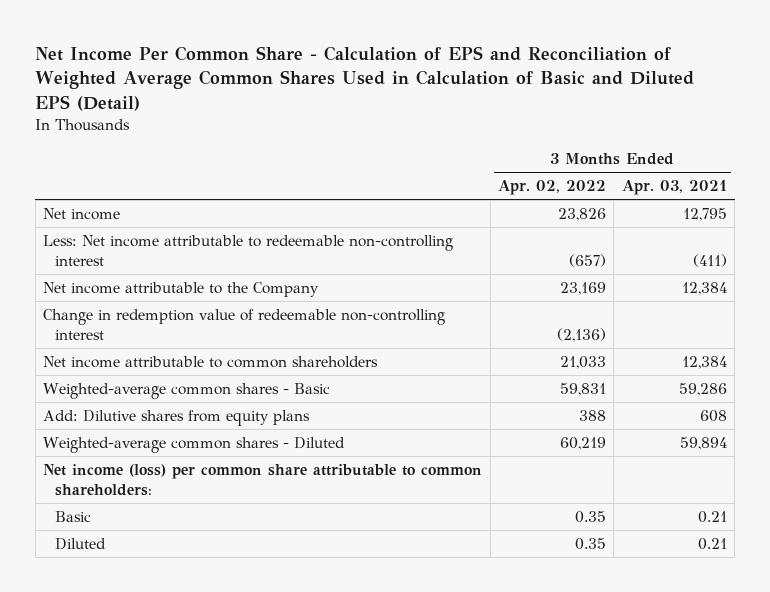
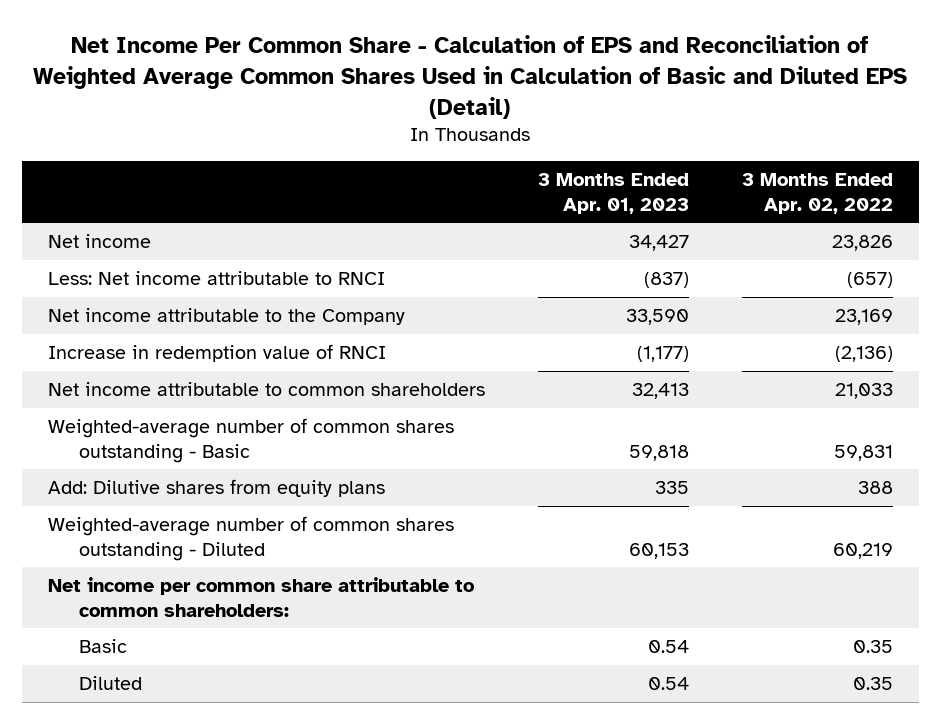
[621,180,727,196] Apr. 03, 2021 -> none
none -> [537,173,689,214] 3 Months Ended Apr. 01, 2023
[43,234,454,267] Less: Net income attributable to redeemable non-controlling interest -> [48,271,386,286] Less: Net income attributable to RNCI
[43,308,446,341] Change in redemption value of redeemable non-controlling interest -> [48,344,387,363] Increase in redemption value of RNCI
[43,382,331,399] Weighted-average common shares - Basic -> [48,418,455,463] Weighted-average number of common shares outstanding - Basic
[43,436,346,453] Weighted-average common shares - Diluted -> [48,516,455,561] Weighted-average number of common shares outstanding - Diluted
[43,463,483,497] Net income (loss) per common share attributable to common shareholders: -> [48,577,475,617] Net income per common share attributable to common shareholders:

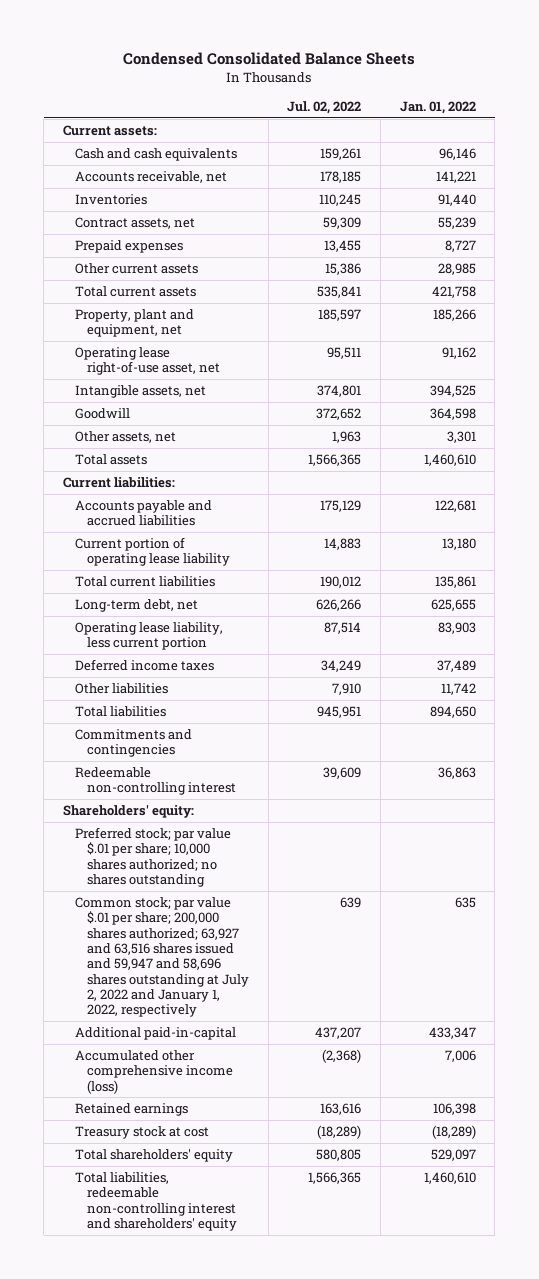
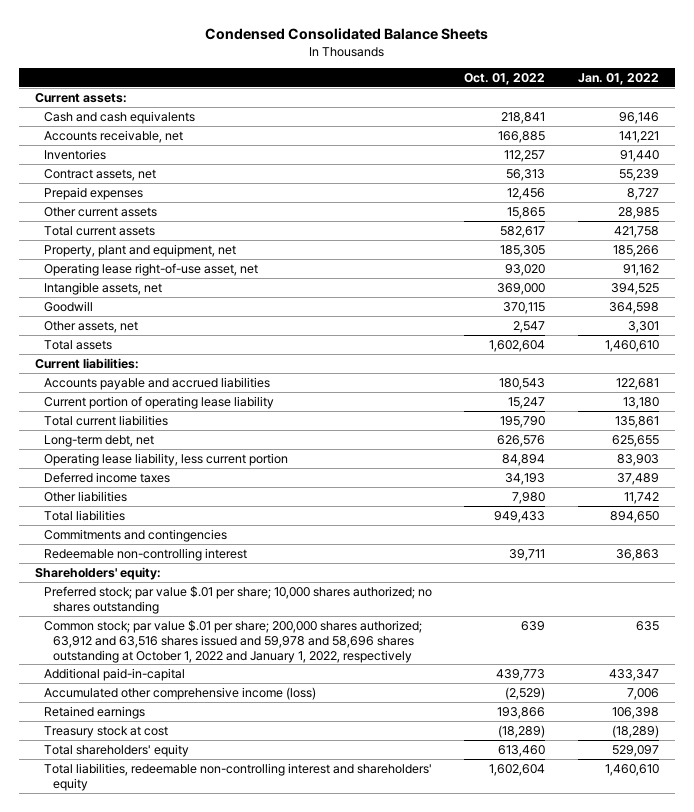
[287,101,362,115] Jul. 02, 2022 -> none
none -> [464,73,546,86] Oct. 01, 2022
[74,897,249,1018] Common stock; par value $.01 per share; 200,000 shares authorized; 63,927 and 63,516 shares issued and 59,947 and 58,696 shares outstanding at July 2, 2022 and January 1, 2022, respectively -> [44,619,423,663] Common stock; par value $.01 per share; 200,000 shares authorized; 63,912 and 63,516 shares issued and 59,978 and 58,696 shares outstanding at October 1, 2022 and January 1, 2022, respectively

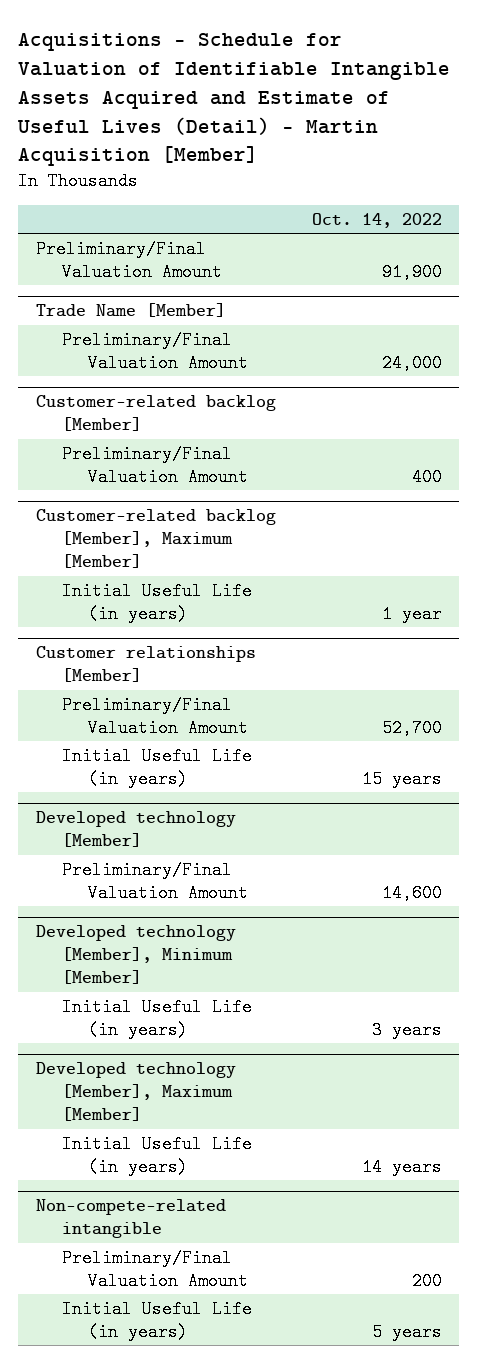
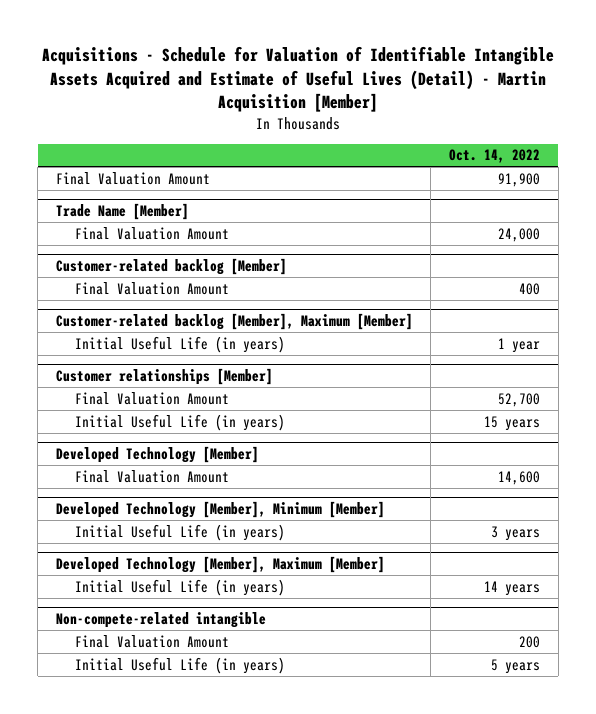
[35,239,222,281] Preliminary/Final Valuation Amount -> [55,171,210,185] Final Valuation Amount
[61,330,248,372] Preliminary/Final Valuation Amount -> [75,226,230,240] Final Valuation Amount
[61,444,248,486] Preliminary/Final Valuation Amount -> [75,281,230,295] Final Valuation Amount
[61,695,248,737] Preliminary/Final Valuation Amount -> [75,391,230,405] Final Valuation Amount
[35,811,236,848] Developed technology [Member] -> [55,446,259,464] Developed Technology [Member]
[61,860,248,902] Preliminary/Final Valuation Amount -> [75,469,230,483] Final Valuation Amount
[35,925,236,985] Developed technology [Member], Minimum [Member] -> [55,501,385,519] Developed Technology [Member], Minimum [Member]
[35,1062,236,1122] Developed technology [Member], Maximum [Member] -> [55,556,385,574] Developed Technology [Member], Maximum [Member]
[61,1248,248,1290] Preliminary/Final Valuation Amount -> [75,634,230,648] Final Valuation Amount

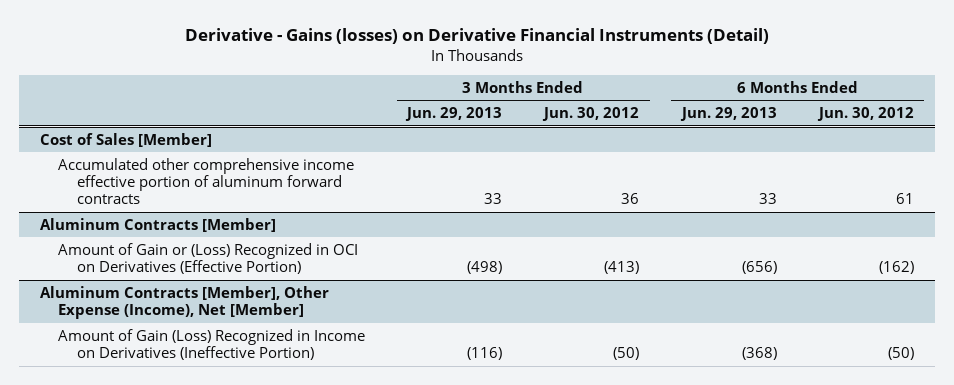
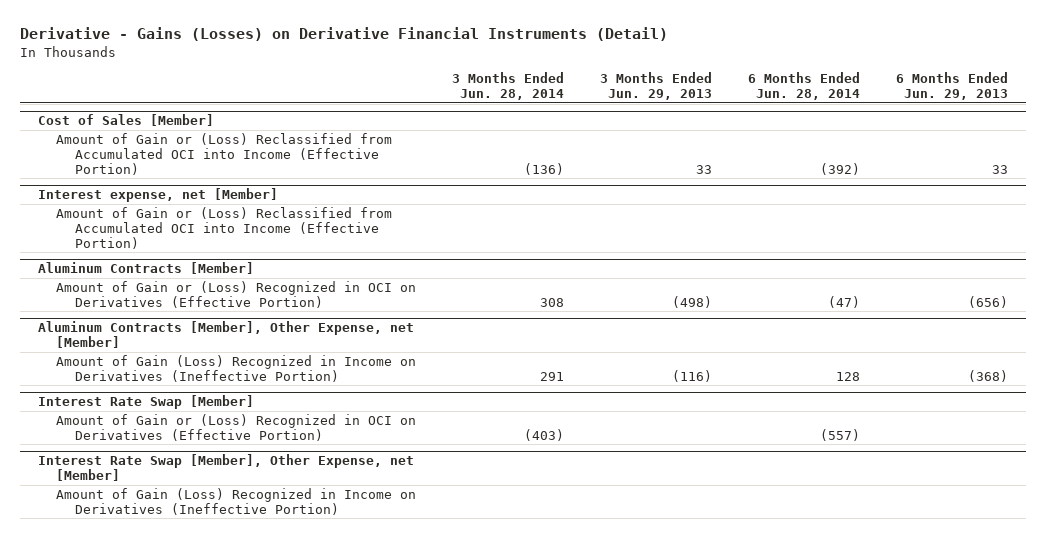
[184,28,769,45] Derivative - Gains (losses) on Derivative Financial Instruments (Detail) -> [19,27,668,42] Derivative - Gains (Losses) on Derivative Financial Instruments (Detail)
[542,107,640,122] Jun. 30, 2012 -> none
[816,107,914,122] Jun. 30, 2012 -> none
none -> [451,72,564,101] 3 Months Ended Jun. 28, 2014
none -> [747,72,860,101] 6 Months Ended Jun. 28, 2014
[58,157,355,205] Accumulated other comprehensive income effective portion of aluminum forward contracts -> [56,132,393,175] Amount of Gain or (Loss) Reclassified from Accumulated OCI into Income (Effective Portion)
none -> [37,188,278,203] Interest expense, net [Member]
none -> [56,206,393,249] Amount of Gain or (Loss) Reclassified from Accumulated OCI into Income (Effective Portion)
[40,285,330,320] Aluminum Contracts [Member], Other Expense (Income), Net [Member] -> [37,321,414,349] Aluminum Contracts [Member], Other Expense, net [Member]
none -> [37,395,254,410] Interest Rate Swap [Member]
none -> [56,413,417,441] Amount of Gain or (Loss) Recognized in OCI on Derivatives (Effective Portion)
none -> [37,454,414,482] Interest Rate Swap [Member], Other Expense, net [Member]
none -> [56,487,417,515] Amount of Gain (Loss) Recognized in Income on Derivatives (Ineffective Portion)

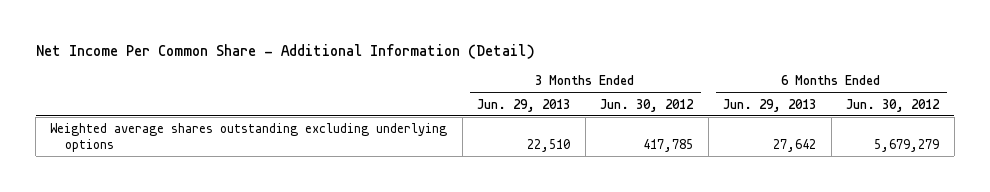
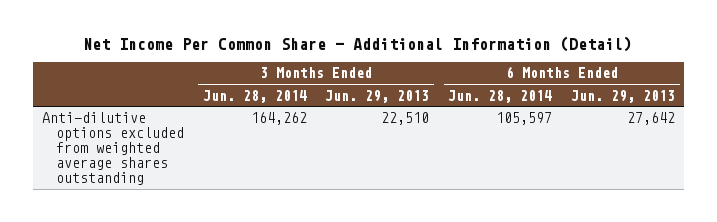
[600,98,695,112] Jun. 30, 2012 -> none
[846,98,941,112] Jun. 30, 2012 -> none
none -> [202,89,307,103] Jun. 28, 2014
none -> [448,89,553,103] Jun. 28, 2014
[50,123,448,152] Weighted average shares outstanding excluding underlying options -> [41,112,184,186] Anti-dilutive options excluded from weighted average shares outstanding

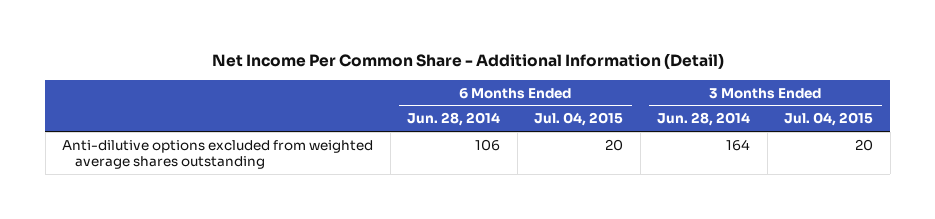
[325,89,430,103] Jun. 29, 2013 -> none
[571,89,676,103] Jun. 29, 2013 -> none
none -> [534,112,624,127] Jul. 04, 2015
none -> [784,112,874,127] Jul. 04, 2015
[250,112,307,126] 164,262 -> [726,138,751,151] 164
[496,112,553,126] 105,597 -> [475,138,501,151] 106

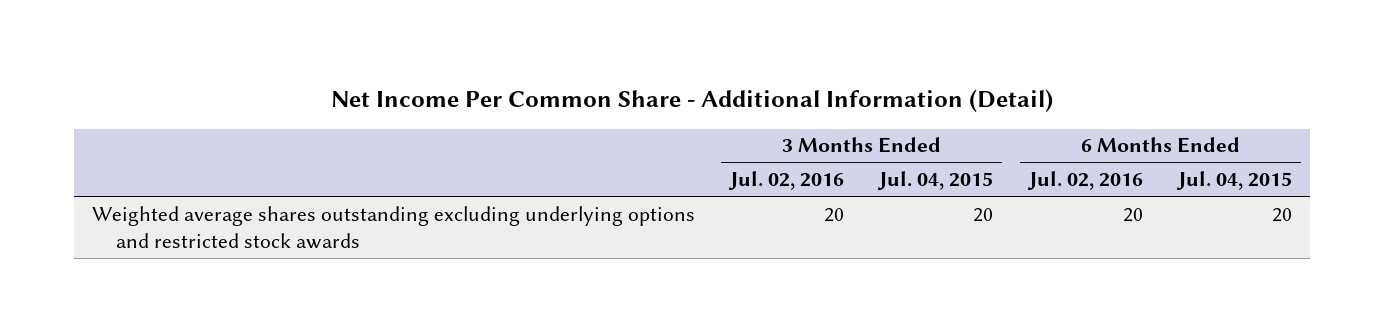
[407,112,501,127] Jun. 28, 2014 -> none
[657,112,751,127] Jun. 28, 2014 -> none
none -> [728,171,845,191] Jul. 02, 2016
none -> [1026,171,1143,191] Jul. 02, 2016
[62,139,374,169] Anti-dilutive options excluded from weighted average shares outstanding -> [91,205,695,250] Weighted average shares outstanding excluding underlying options and restricted stock awards

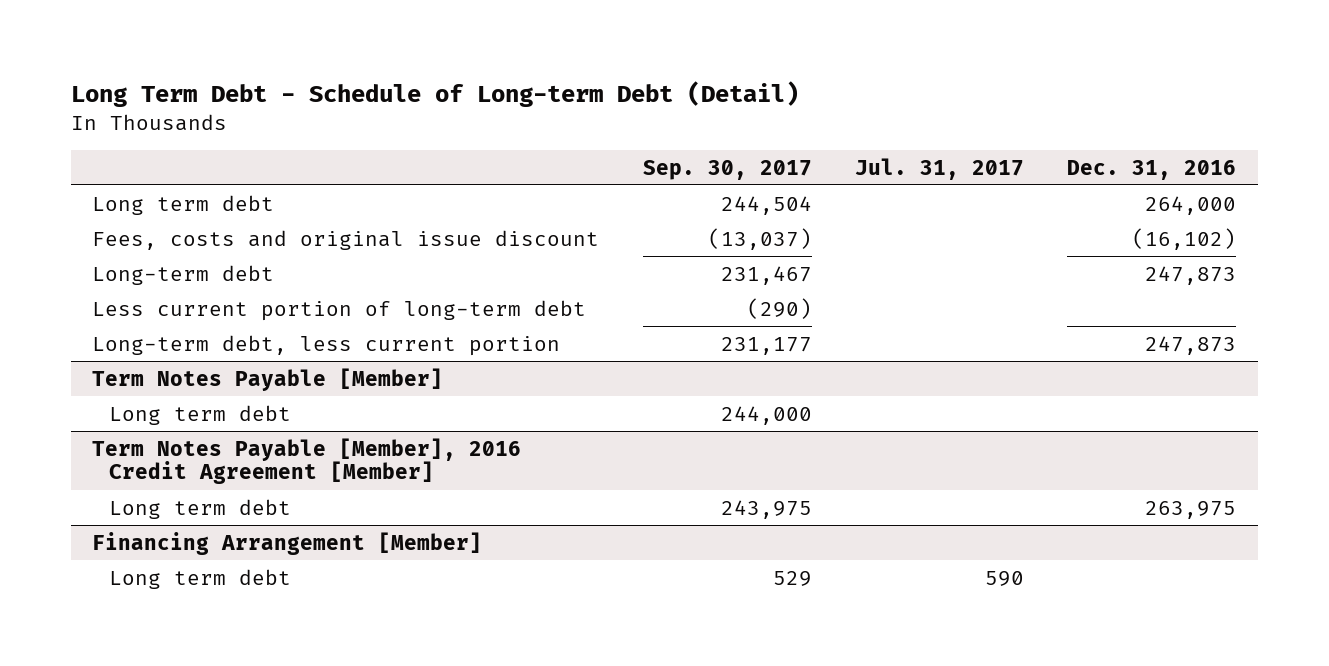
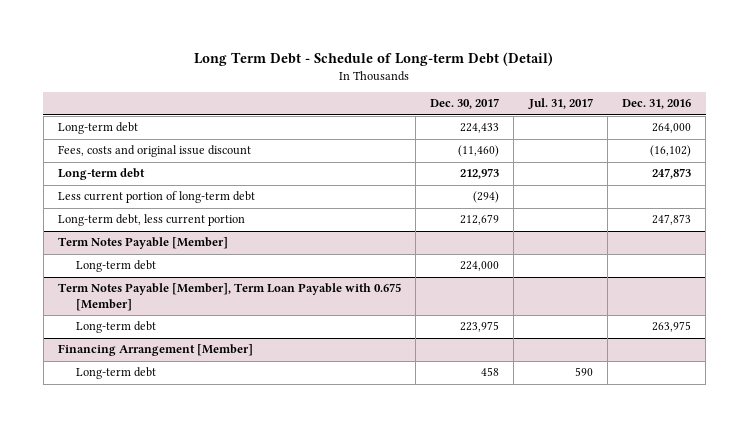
[642,159,812,180] Sep. 30, 2017 -> none
none -> [430,98,500,110] Dec. 30, 2017
[92,194,275,215] Long term debt -> [57,122,138,135] Long-term debt
[92,437,522,485] Term Notes Payable [Member], 2016 Credit Agreement [Member] -> none
[108,404,291,425] Long term debt -> [76,260,157,273] Long-term debt
none -> [57,283,401,312] Term Notes Payable [Member], Term Loan Payable with 0.675 [Member]
[108,498,291,519] Long term debt -> [76,321,157,334] Long-term debt
[108,568,291,589] Long term debt -> [76,367,157,380] Long-term debt

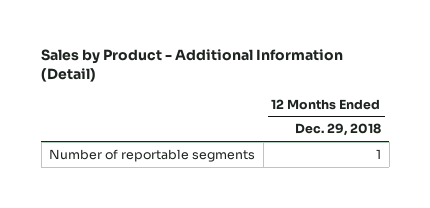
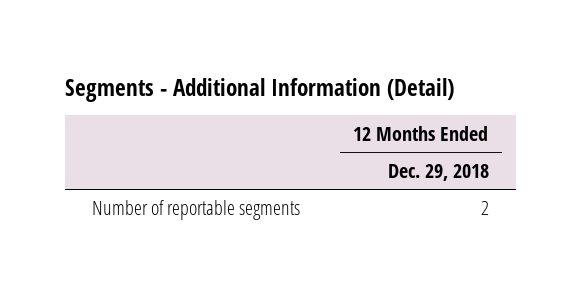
[41,49,344,83] Sales by Product - Additional Information (Detail) -> [65,77,455,102] Segments - Additional Information (Detail)
[375,148,381,159] 1 -> [480,201,489,216] 2

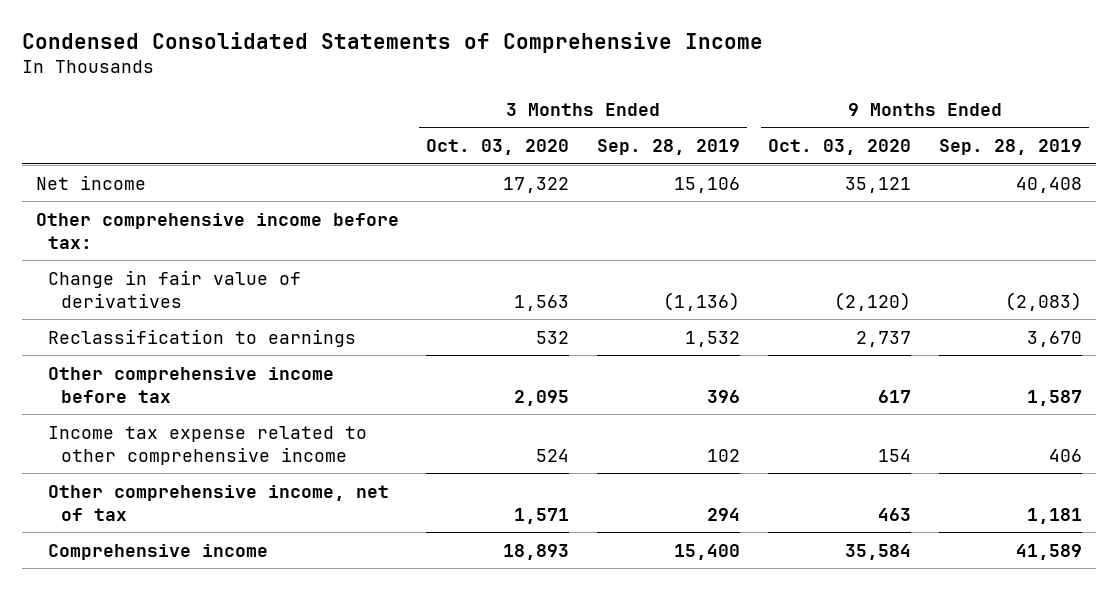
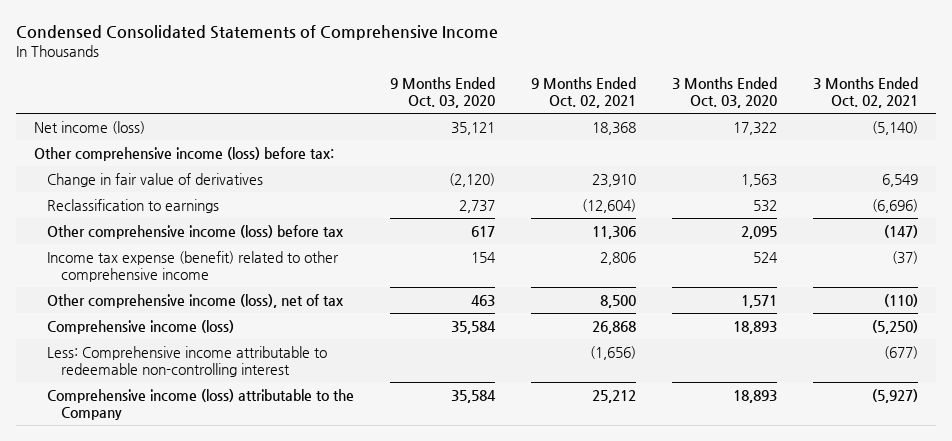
[597,138,741,155] Sep. 28, 2019 -> none
[938,138,1082,155] Sep. 28, 2019 -> none
none -> [531,77,637,109] 9 Months Ended Oct. 02, 2021
none -> [813,77,919,109] 3 Months Ended Oct. 02, 2021
[35,174,146,190] Net income -> [33,120,145,134] Net income (loss)
[35,212,399,249] Other comprehensive income before tax: -> [33,146,334,161] Other comprehensive income (loss) before tax:
[48,366,335,403] Other comprehensive income before tax -> [47,224,345,239] Other comprehensive income (loss) before tax
[48,425,368,465] Income tax expense related to other comprehensive income -> [47,250,340,282] Income tax expense (benefit) related to other comprehensive income
[48,484,390,521] Other comprehensive income, net of tax -> [47,293,345,308] Other comprehensive income (loss), net of tax
none -> [47,319,235,334] Comprehensive income (loss)
none -> [47,345,328,377] Less: Comprehensive income attributable to redeemable non-controlling interest
[48,543,269,560] Comprehensive income -> [47,388,355,420] Comprehensive income (loss) attributable to the Company

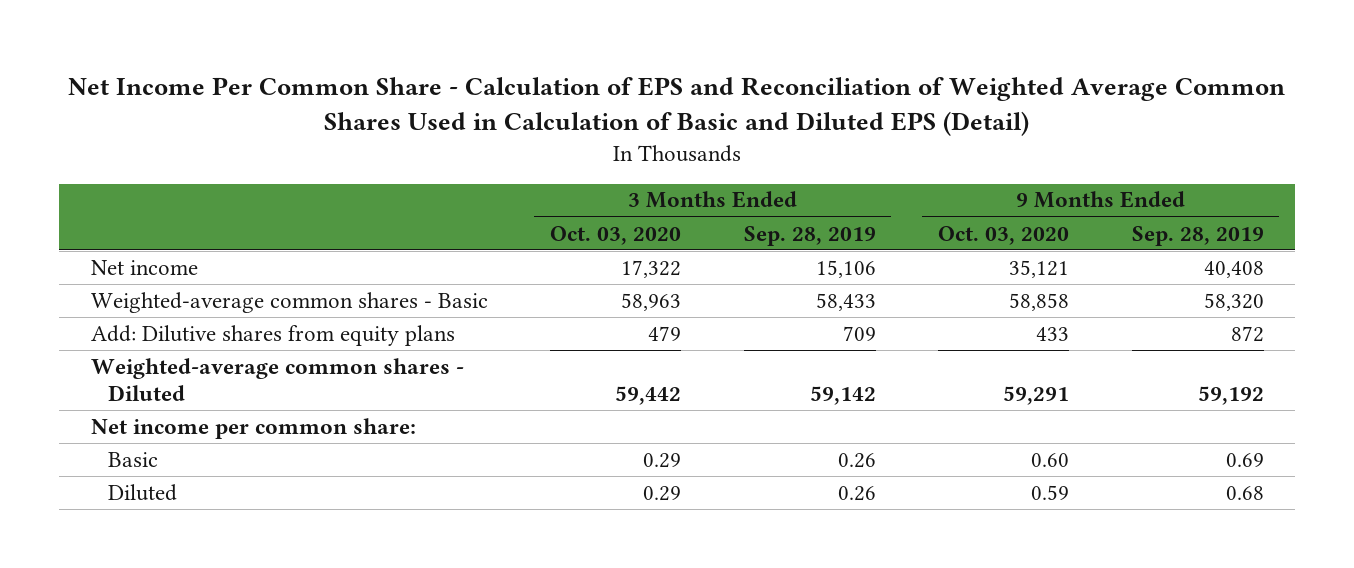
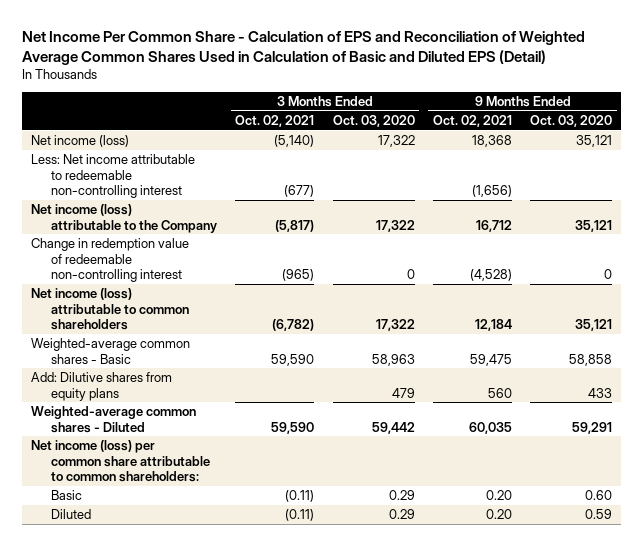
[743,225,876,246] Sep. 28, 2019 -> none
[1131,225,1264,246] Sep. 28, 2019 -> none
none -> [235,115,315,128] Oct. 02, 2021
none -> [432,115,512,128] Oct. 02, 2021
none -> [30,135,129,148] Net income (loss)
none -> [30,154,195,199] Less: Net income attributable to redeemable non-controlling interest
[90,259,198,275] Net income -> [30,204,218,233] Net income (loss) attributable to the Company
none -> [30,238,189,283] Change in redemption value of redeemable non-controlling interest
none -> [30,288,190,331] Net income (loss) attributable to common shareholders
[90,417,416,439] Net income per common share: -> [30,440,211,483] Net income (loss) per common share attributable to common shareholders:

